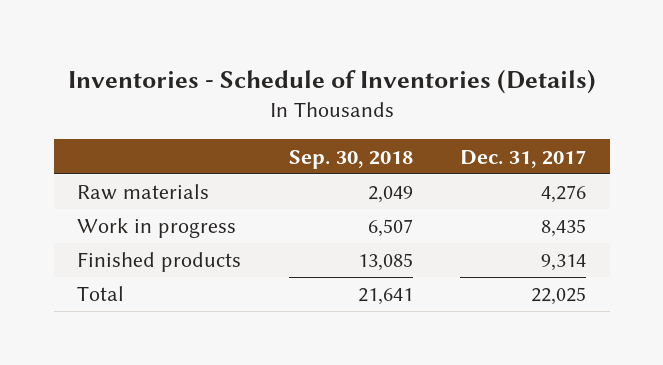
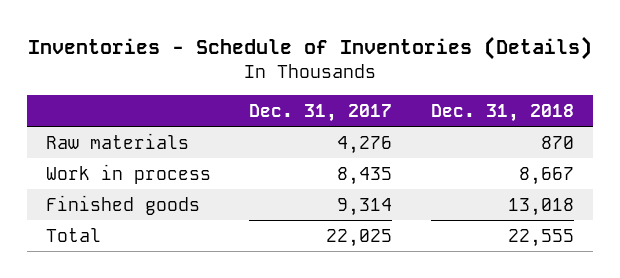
[288,149,413,169] Sep. 30, 2018 -> none
none -> [430,103,574,122] Dec. 31, 2018
[77,218,237,239] Work in progress -> [46,163,212,184] Work in process
[77,252,242,273] Finished products -> [46,194,201,215] Finished goods

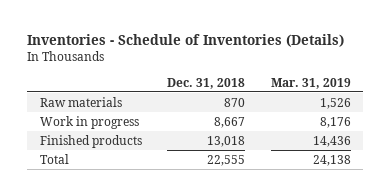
[249,103,393,122] Dec. 31, 2017 -> none
none -> [270,77,351,89] Mar. 31, 2019
[46,163,212,184] Work in process -> [39,115,139,129] Work in progress
[46,194,201,215] Finished goods -> [39,134,142,148] Finished products

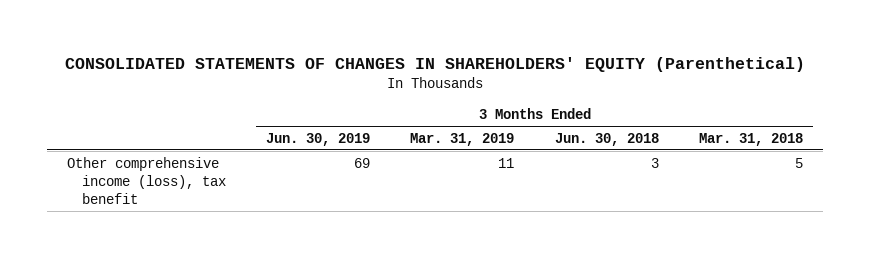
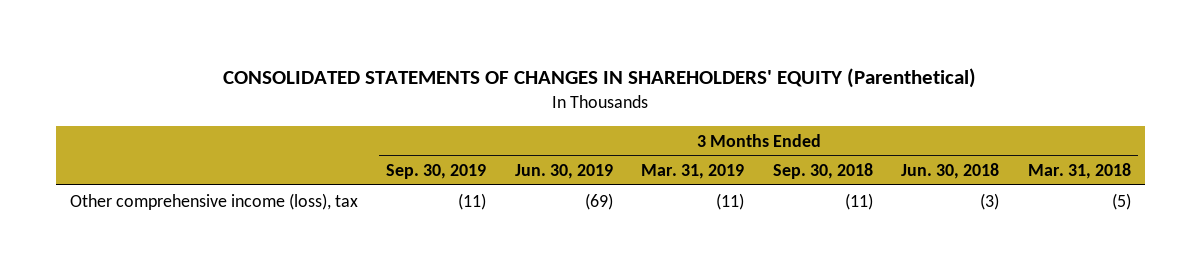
none -> [386,163,487,179] Sep. 30, 2019
none -> [772,162,873,179] Sep. 30, 2018
[66,156,226,204] Other comprehensive income (loss), tax benefit -> [69,192,358,210] Other comprehensive income (loss), tax
[354,157,371,168] 69 -> [584,192,613,210] (69)
[498,157,515,168] 11 -> [716,192,745,210] (11)
[650,157,659,168] 3 -> [980,192,1000,210] (3)
[795,157,804,168] 5 -> [1111,192,1131,210] (5)

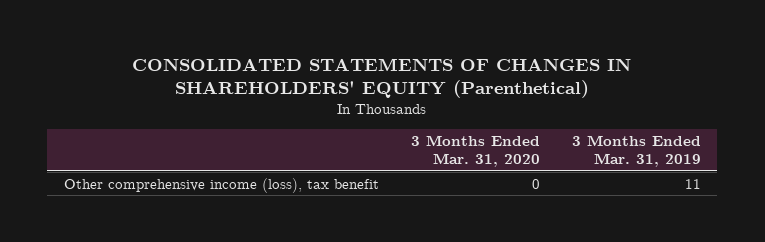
[386,163,487,179] Sep. 30, 2019 -> none
[514,163,613,179] Jun. 30, 2019 -> none
[772,162,873,179] Sep. 30, 2018 -> none
[901,162,1000,179] Jun. 30, 2018 -> none
[1027,162,1131,179] Mar. 31, 2018 -> none
none -> [410,135,540,168] 3 Months Ended Mar. 31, 2020
[69,192,358,210] Other comprehensive income (loss), tax -> [63,177,379,193] Other comprehensive income (loss), tax benefit
[716,192,745,210] (11) -> [685,178,702,189] 11

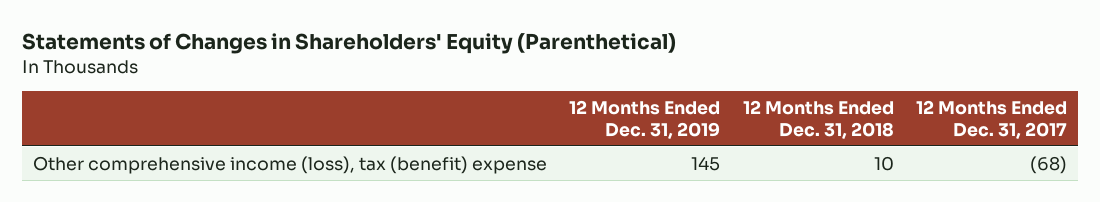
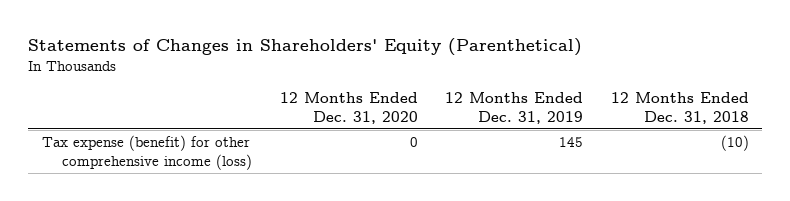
[915,99,1067,139] 12 Months Ended Dec. 31, 2017 -> none
none -> [279,92,418,124] 12 Months Ended Dec. 31, 2020
[33,155,548,174] Other comprehensive income (loss), tax (benefit) expense -> [41,135,253,170] Tax expense (benefit) for other comprehensive income (loss)
[873,155,894,171] 10 -> [720,135,749,152] (10)

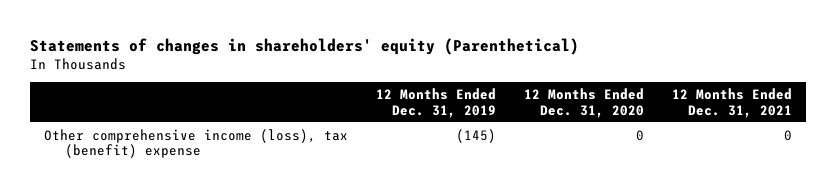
[28,38,583,57] Statements of Changes in Shareholders' Equity (Parenthetical) -> [30,38,580,56] Statements of changes in shareholders' equity (Parenthetical)
[610,92,749,124] 12 Months Ended Dec. 31, 2018 -> none
none -> [671,88,792,118] 12 Months Ended Dec. 31, 2021
[41,135,253,170] Tax expense (benefit) for other comprehensive income (loss) -> [44,128,349,159] Other comprehensive income (loss), tax (benefit) expense
[559,137,584,148] 145 -> [456,128,497,143] (145)

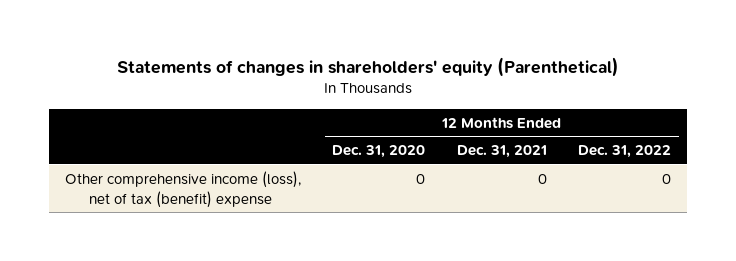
[376,88,497,118] 12 Months Ended Dec. 31, 2019 -> none
none -> [578,144,672,158] Dec. 31, 2022
[44,128,349,159] Other comprehensive income (loss), tax (benefit) expense -> [64,170,301,208] Other comprehensive income (loss), net of tax (benefit) expense

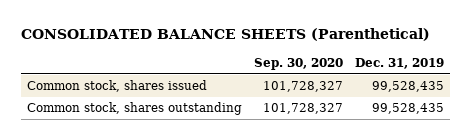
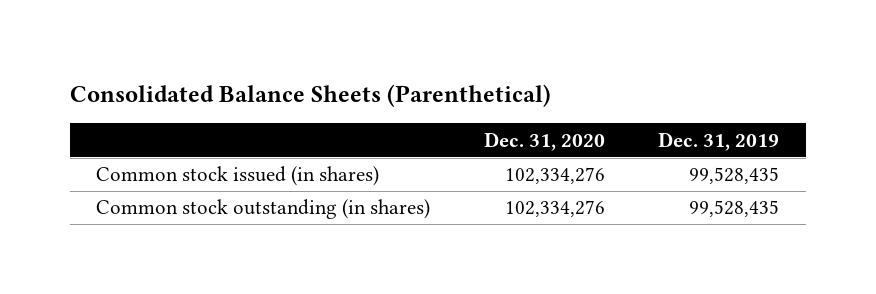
[21,28,431,42] CONSOLIDATED BALANCE SHEETS (Parenthetical) -> [69,84,551,108] Consolidated Balance Sheets (Parenthetical)
[254,57,344,70] Sep. 30, 2020 -> none
none -> [483,131,605,151] Dec. 31, 2020
[27,80,208,93] Common stock, shares issued -> [96,166,380,187] Common stock issued (in shares)
[27,102,243,116] Common stock, shares outstanding -> [96,199,431,220] Common stock outstanding (in shares)

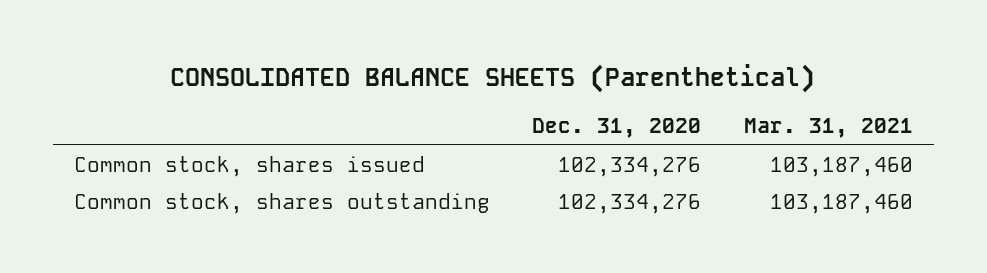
[69,84,551,108] Consolidated Balance Sheets (Parenthetical) -> [170,64,816,94] CONSOLIDATED BALANCE SHEETS (Parenthetical)
[658,131,780,151] Dec. 31, 2019 -> none
none -> [743,118,913,139] Mar. 31, 2021
[96,166,380,187] Common stock issued (in shares) -> [74,156,426,178] Common stock, shares issued
[96,199,431,220] Common stock outstanding (in shares) -> [74,193,491,215] Common stock, shares outstanding

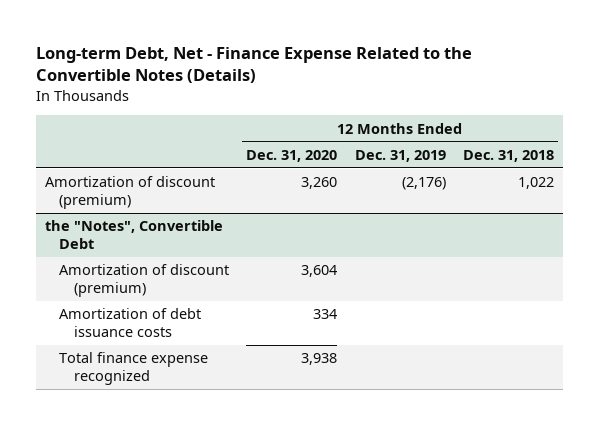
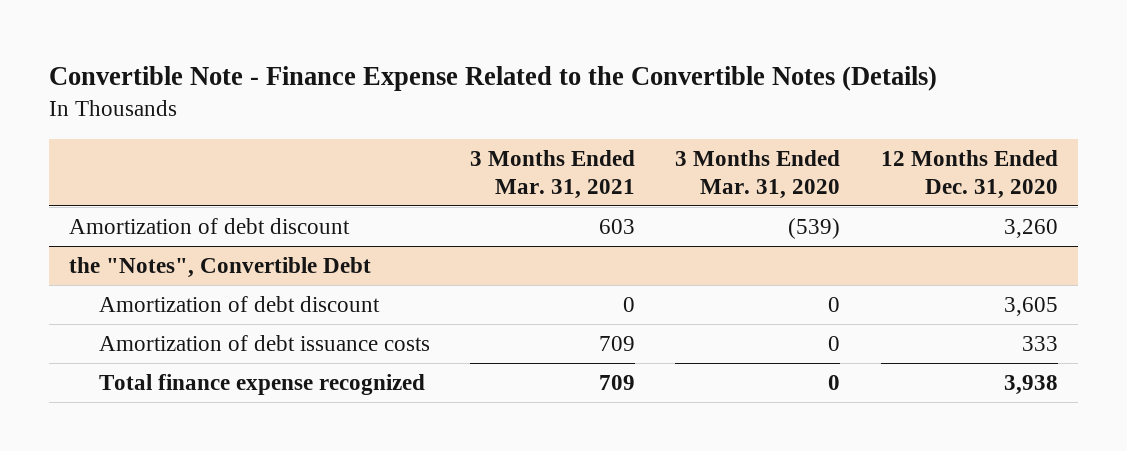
[35,46,472,84] Long-term Debt, Net - Finance Expense Related to the Convertible Notes (Details) -> [49,65,938,91] Convertible Note - Finance Expense Related to the Convertible Notes (Details)
[354,150,446,163] Dec. 31, 2019 -> none
[462,150,554,163] Dec. 31, 2018 -> none
none -> [470,150,636,199] 3 Months Ended Mar. 31, 2021
none -> [675,150,841,199] 3 Months Ended Mar. 31, 2020
[44,176,215,209] Amortization of discount (premium) -> [69,217,351,234] Amortization of debt discount
[59,264,230,297] Amortization of discount (premium) -> [99,295,381,312] Amortization of debt discount
[301,265,338,278] 3,604 -> [1003,296,1058,316] 3,605
[313,309,338,320] 334 -> [1021,335,1058,351] 333

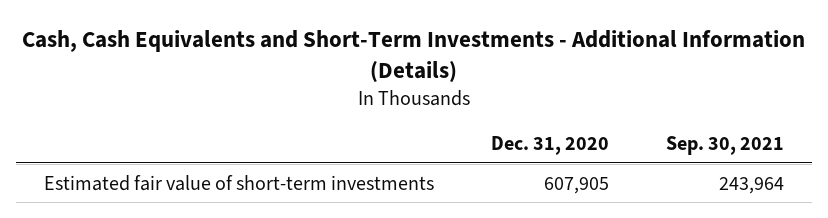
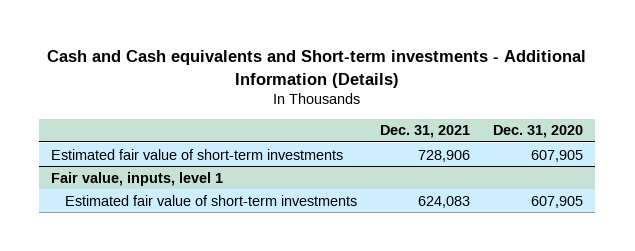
[21,30,805,83] Cash, Cash Equivalents and Short-Term Investments - Additional Information (Details) -> [47,50,587,88] Cash and Cash equivalents and Short-term investments - Additional Information (Details)
[665,136,784,156] Sep. 30, 2021 -> none
none -> [380,125,471,139] Dec. 31, 2021
none -> [51,171,224,186] Fair value, inputs, level 1
none -> [64,194,357,206] Estimated fair value of short-term investments

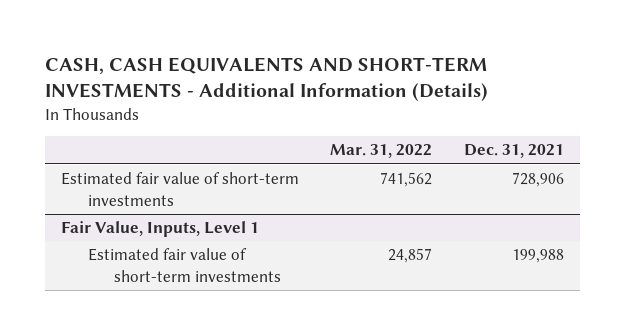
[47,50,587,88] Cash and Cash equivalents and Short-term investments - Additional Information (Details) -> [44,56,488,101] CASH, CASH EQUIVALENTS AND SHORT-TERM INVESTMENTS - Additional Information (Details)
[493,125,584,139] Dec. 31, 2020 -> none
none -> [330,144,433,159] Mar. 31, 2022
[51,171,224,186] Fair value, inputs, level 1 -> [60,221,259,238] Fair Value, Inputs, Level 1
[418,195,471,208] 624,083 -> [512,249,565,264] 199,988

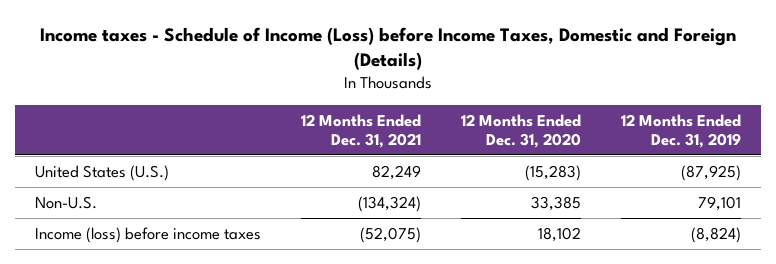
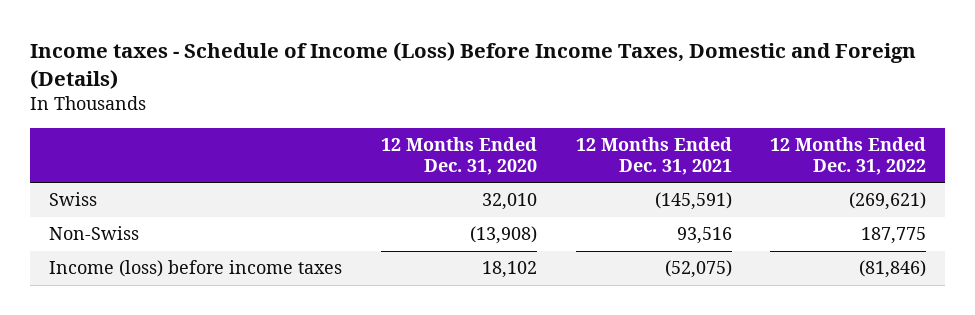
[39,26,736,71] Income taxes - Schedule of Income (Loss) before Income Taxes, Domestic and Foreign (Details) -> [30,41,917,89] Income taxes - Schedule of Income (Loss) Before Income Taxes, Domestic and Foreign (Details)
[620,113,741,148] 12 Months Ended Dec. 31, 2019 -> none
none -> [770,137,927,175] 12 Months Ended Dec. 31, 2022
[35,164,170,181] United States (U.S.) -> none
none -> [49,192,98,207] Swiss
[35,195,98,209] Non-U.S. -> [49,226,140,241] Non-Swiss
[358,195,422,212] (134,324) -> [676,227,732,245] 93,516
[530,195,581,211] 33,385 -> [469,226,537,245] (13,908)

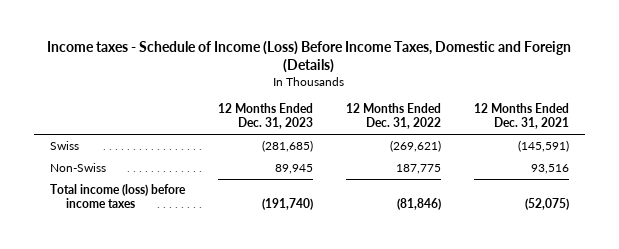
[380,137,537,175] 12 Months Ended Dec. 31, 2020 -> none
none -> [217,103,313,130] 12 Months Ended Dec. 31, 2023
[49,260,343,278] Income (loss) before income taxes -> [50,184,187,209] Total income (loss) before income taxes

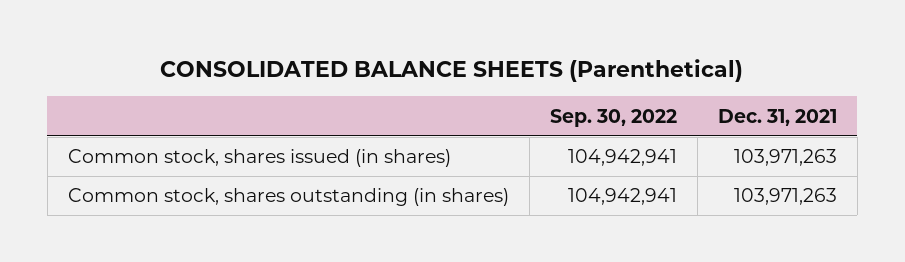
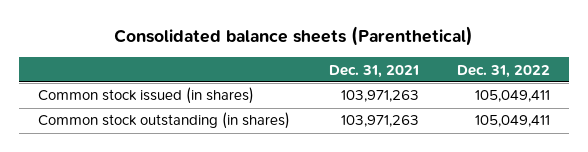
[160,59,744,83] CONSOLIDATED BALANCE SHEETS (Parenthetical) -> [114,26,474,47] Consolidated balance sheets (Parenthetical)
[549,108,677,127] Sep. 30, 2022 -> none
none -> [457,64,551,78] Dec. 31, 2022
[67,149,451,168] Common stock, shares issued (in shares) -> [38,87,255,105] Common stock issued (in shares)
[67,188,509,207] Common stock, shares outstanding (in shares) -> [38,112,291,130] Common stock outstanding (in shares)

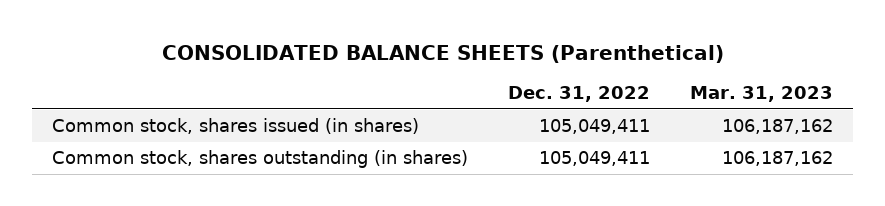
[114,26,474,47] Consolidated balance sheets (Parenthetical) -> [161,44,724,63] CONSOLIDATED BALANCE SHEETS (Parenthetical)
[328,64,419,78] Dec. 31, 2021 -> none
none -> [690,86,834,103] Mar. 31, 2023
[38,87,255,105] Common stock issued (in shares) -> [52,118,420,135] Common stock, shares issued (in shares)
[38,112,291,130] Common stock outstanding (in shares) -> [52,150,469,169] Common stock, shares outstanding (in shares)

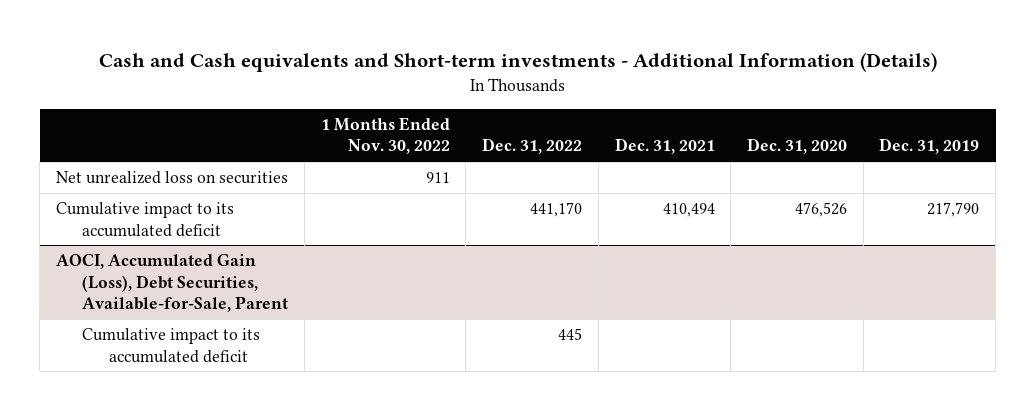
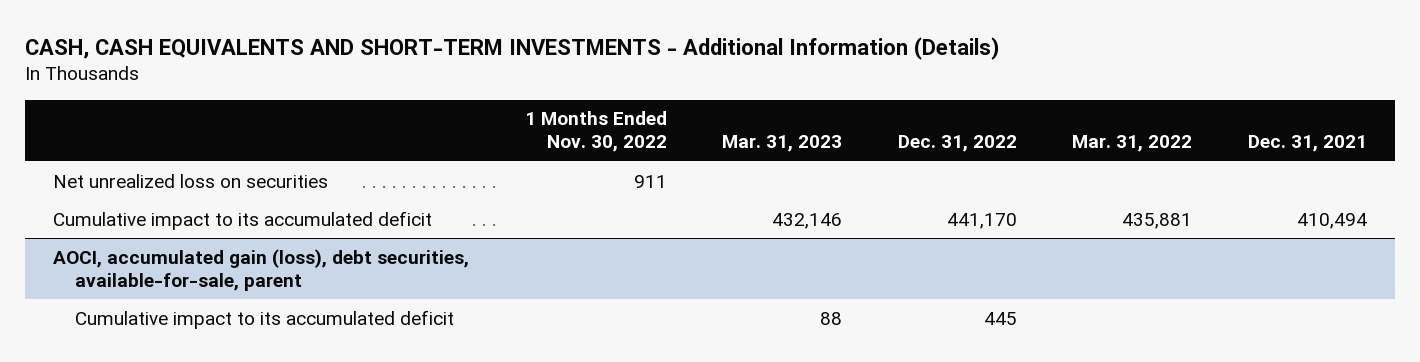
[98,52,937,73] Cash and Cash equivalents and Short-term investments - Additional Information (Details) -> [25,36,1001,60] CASH, CASH EQUIVALENTS AND SHORT-TERM INVESTMENTS - Additional Information (Details)
[747,138,848,155] Dec. 31, 2020 -> none
[879,138,980,155] Dec. 31, 2019 -> none
none -> [722,135,843,153] Mar. 31, 2023
none -> [1072,135,1193,153] Mar. 31, 2022
[55,254,289,313] AOCI, Accumulated Gain (Loss), Debt Securities, Available-for-Sale, Parent -> [52,248,469,291] AOCI, accumulated gain (loss), debt securities, available-for-sale, parent

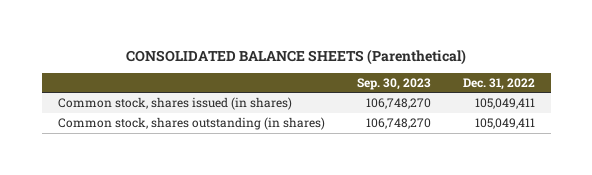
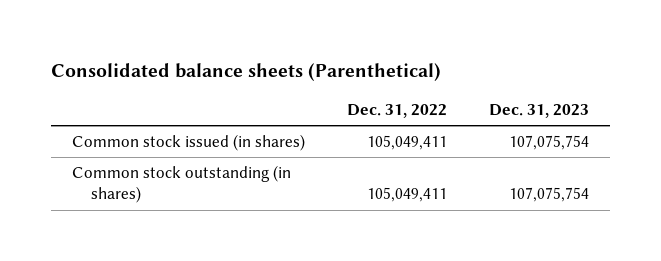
[126,48,467,65] CONSOLIDATED BALANCE SHEETS (Parenthetical) -> [51,63,442,82] Consolidated balance sheets (Parenthetical)
[356,78,431,91] Sep. 30, 2023 -> none
none -> [488,104,589,119] Dec. 31, 2023
[57,97,292,111] Common stock, shares issued (in shares) -> [72,133,306,151] Common stock issued (in shares)
[57,117,325,131] Common stock, shares outstanding (in shares) -> [72,164,292,204] Common stock outstanding (in shares)

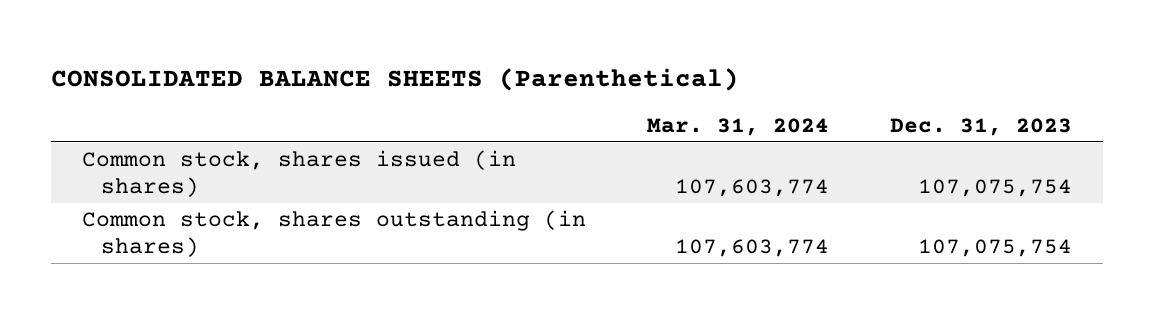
[51,63,442,82] Consolidated balance sheets (Parenthetical) -> [50,68,739,92] CONSOLIDATED BALANCE SHEETS (Parenthetical)
[347,104,448,119] Dec. 31, 2022 -> none
none -> [646,118,829,137] Mar. 31, 2024
[72,133,306,151] Common stock issued (in shares) -> [81,150,516,197] Common stock, shares issued (in shares)
[72,164,292,204] Common stock outstanding (in shares) -> [81,210,586,257] Common stock, shares outstanding (in shares)

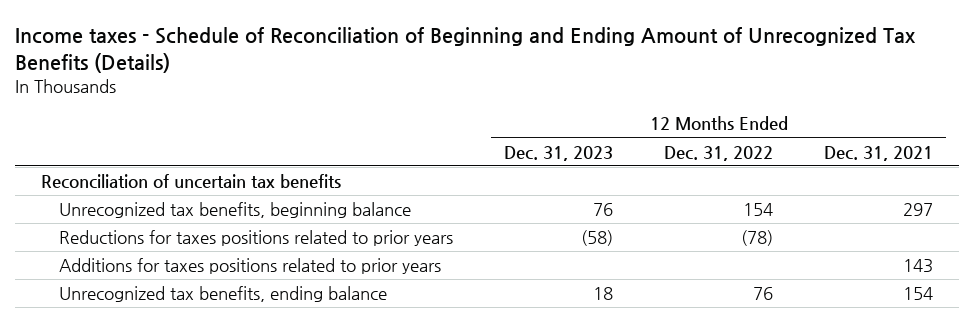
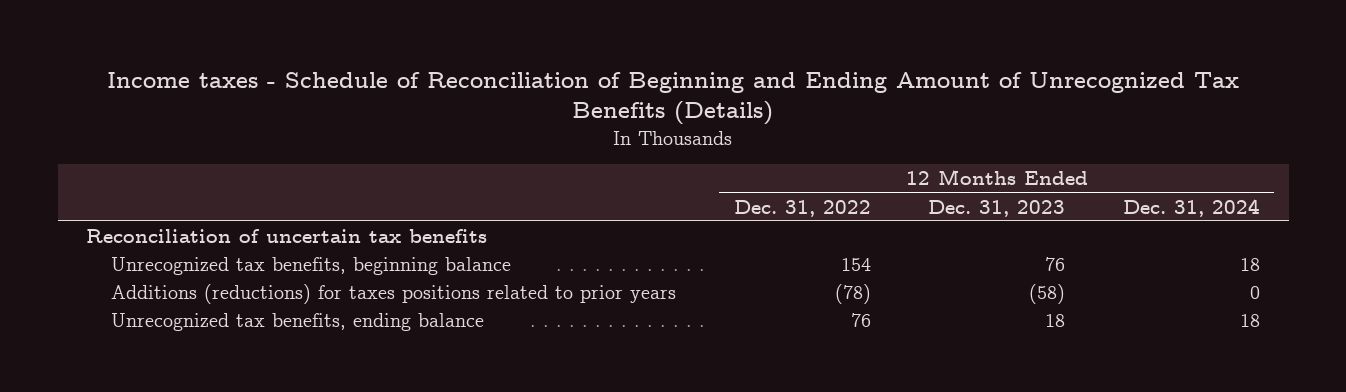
[824,145,934,161] Dec. 31, 2021 -> none
none -> [1122,198,1260,217] Dec. 31, 2024
[58,258,441,275] Additions for taxes positions related to prior years -> none
[58,230,453,247] Reductions for taxes positions related to prior years -> [111,283,677,304] Additions (reductions) for taxes positions related to prior years

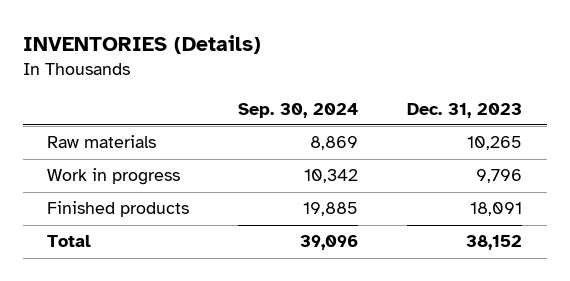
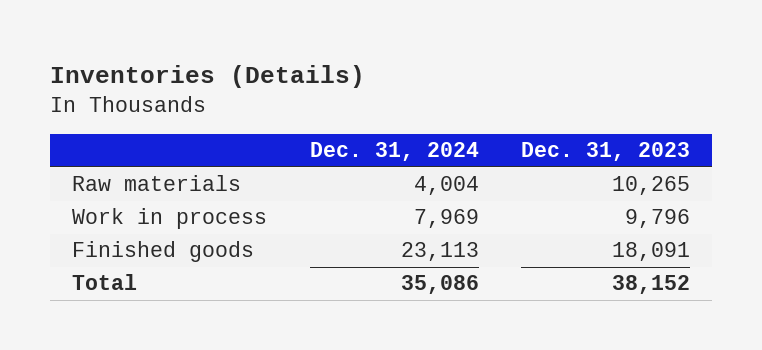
[22,34,261,54] INVENTORIES (Details) -> [50,65,366,89] Inventories (Details)
[238,102,359,118] Sep. 30, 2024 -> none
none -> [309,142,479,162] Dec. 31, 2024
[47,168,181,186] Work in progress -> [71,208,267,230] Work in process
[47,201,190,218] Finished products -> [71,241,254,263] Finished goods

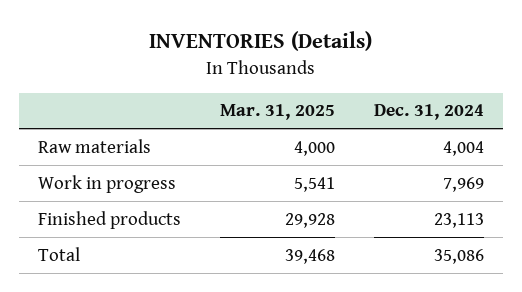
[50,65,366,89] Inventories (Details) -> [149,31,373,52] INVENTORIES (Details)
[521,142,691,162] Dec. 31, 2023 -> none
none -> [220,104,336,121] Mar. 31, 2025
[71,208,267,230] Work in process -> [38,174,177,193] Work in progress
[71,241,254,263] Finished goods -> [38,210,182,229] Finished products

